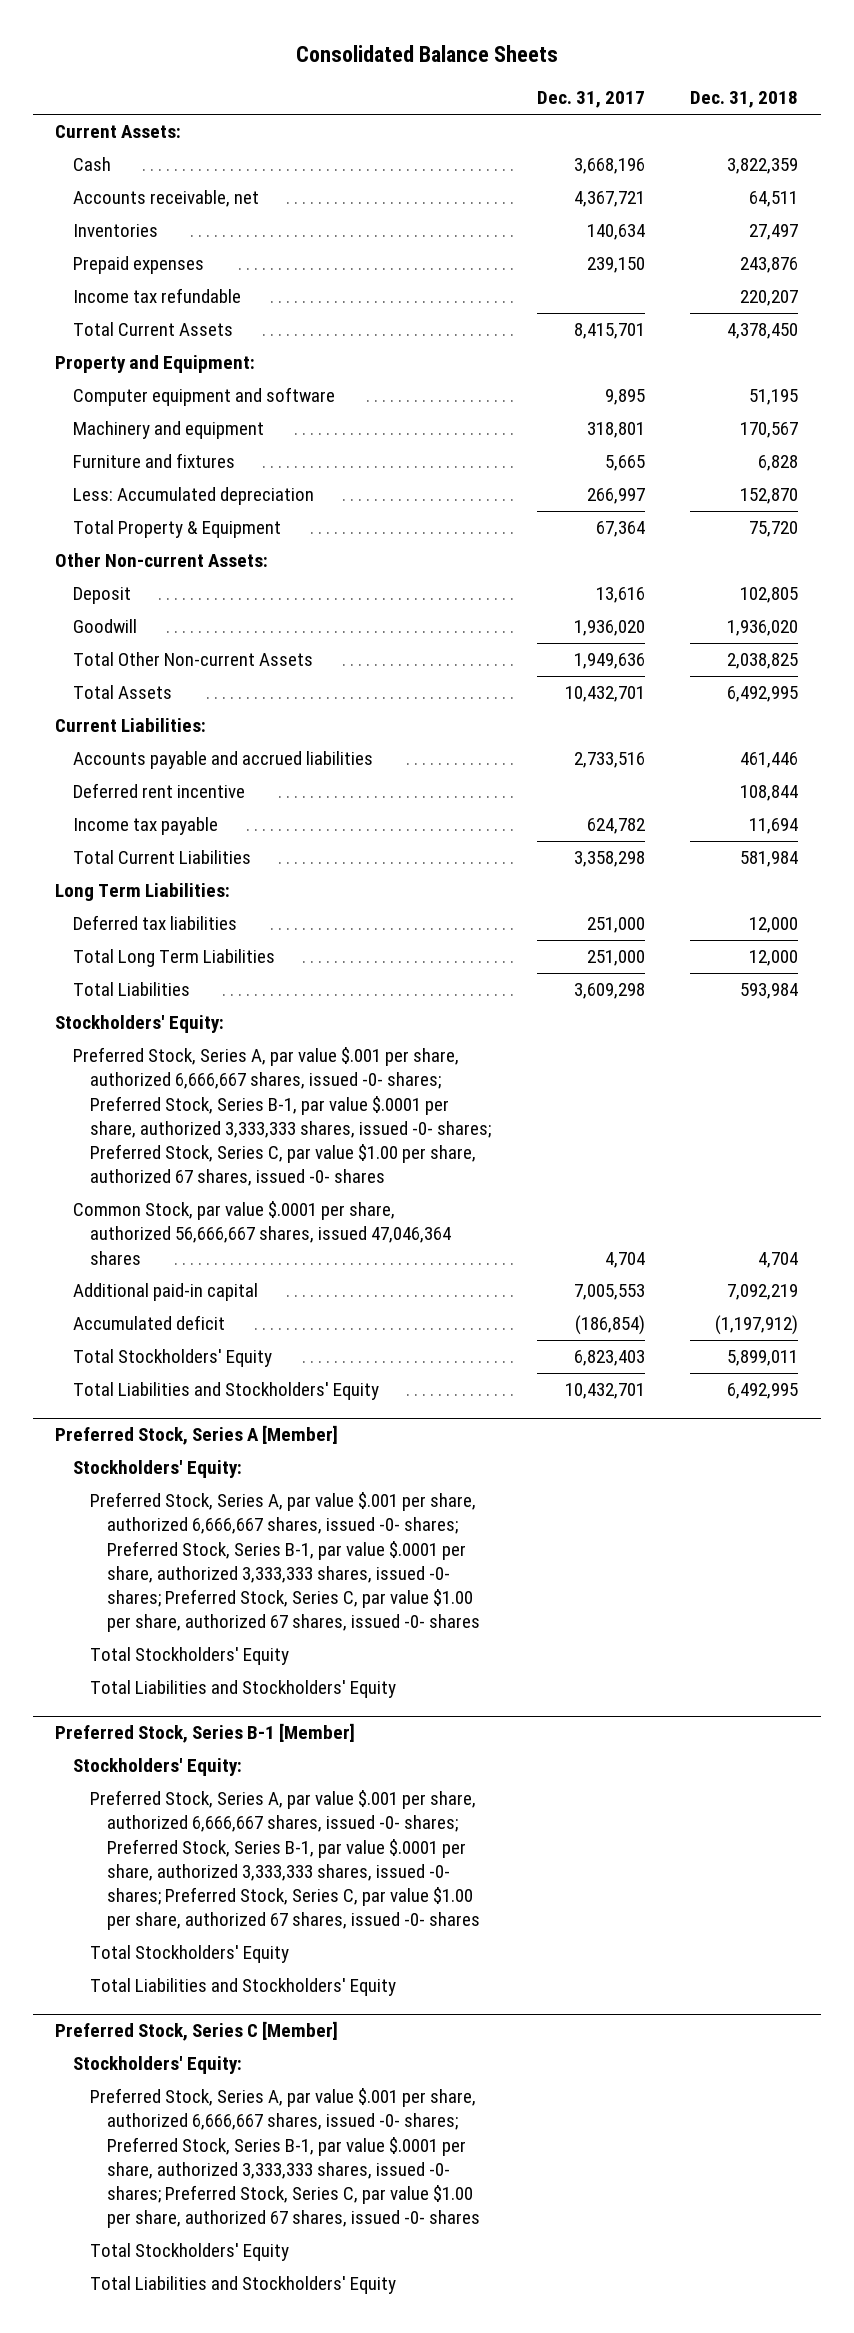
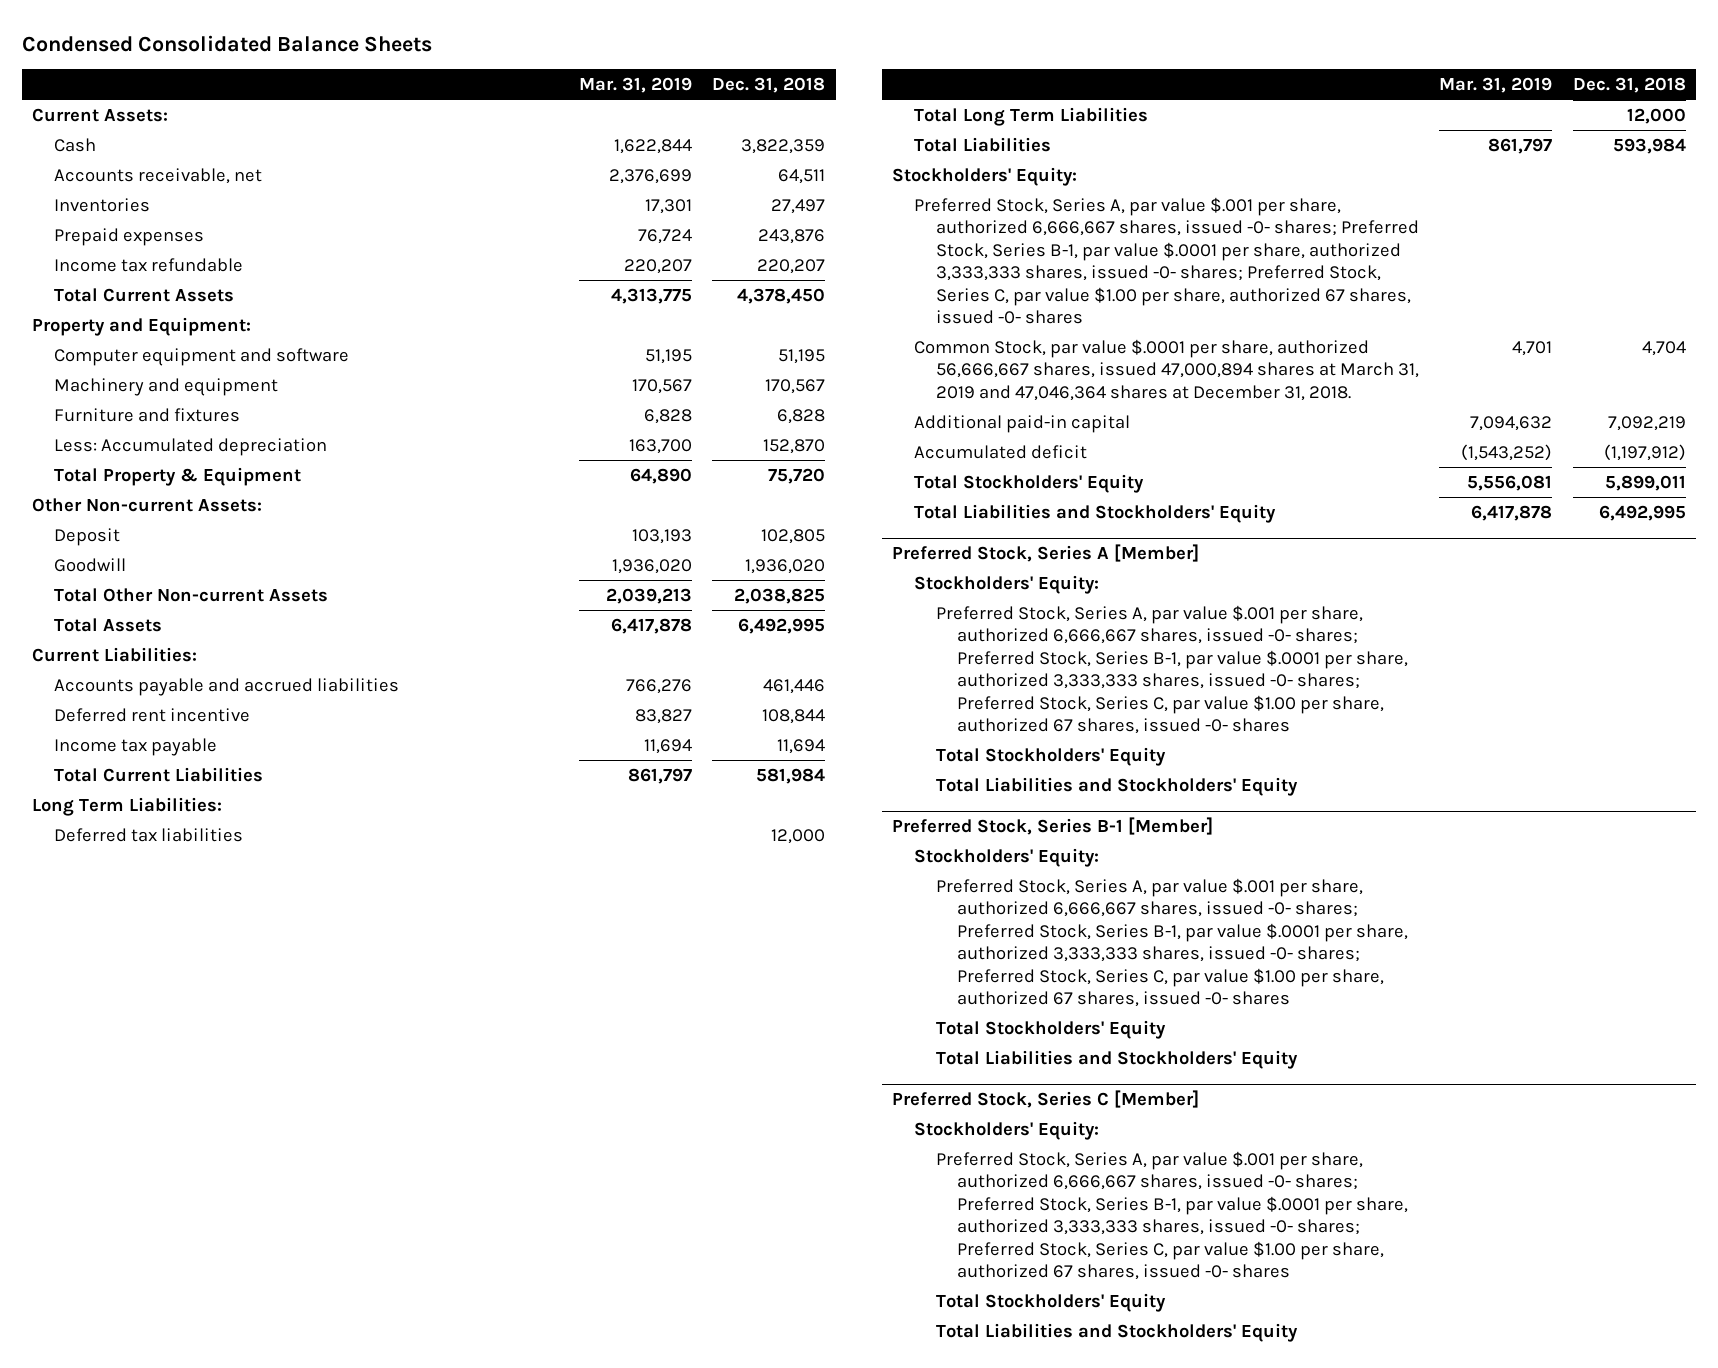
[295,45,558,63] Consolidated Balance Sheets -> [21,34,432,52] Condensed Consolidated Balance Sheets
[536,91,645,109] Dec. 31, 2017 -> none
none -> [578,77,692,94] Mar. 31, 2019
[72,1201,452,1265] Common Stock, par value $.0001 per share, authorized 56,666,667 shares, issued 47,046,364 shares -> [914,338,1419,401] Common Stock, par value $.0001 per share, authorized 56,666,667 shares, issued 47,000,894 shares at March 31, 2019 and 47,046,364 shares at December 31, 2018.

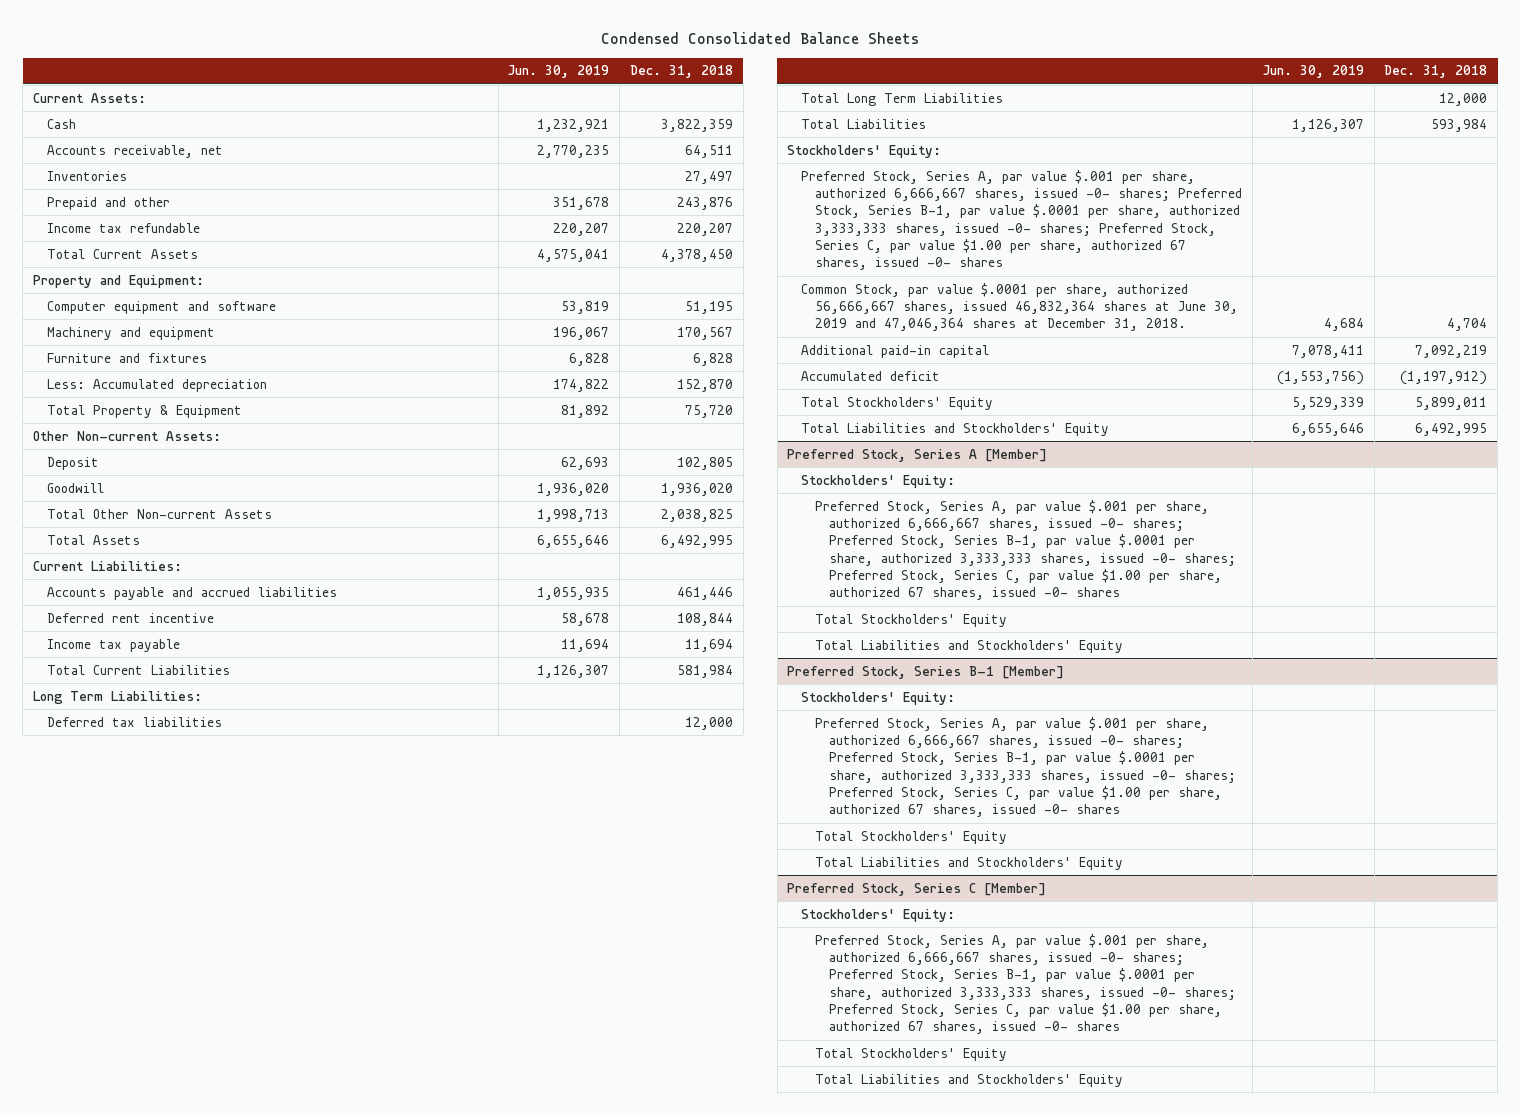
[578,77,692,94] Mar. 31, 2019 -> none
none -> [508,65,610,79] Jun. 30, 2019
[53,227,204,246] Prepaid expenses -> [46,196,170,210] Prepaid and other
[914,338,1419,401] Common Stock, par value $.0001 per share, authorized 56,666,667 shares, issued 47,000,894 shares at March 31, 2019 and 47,046,364 shares at December 31, 2018. -> [801,282,1239,332] Common Stock, par value $.0001 per share, authorized 56,666,667 shares, issued 46,832,364 shares at June 30, 2019 and 47,046,364 shares at December 31, 2018.

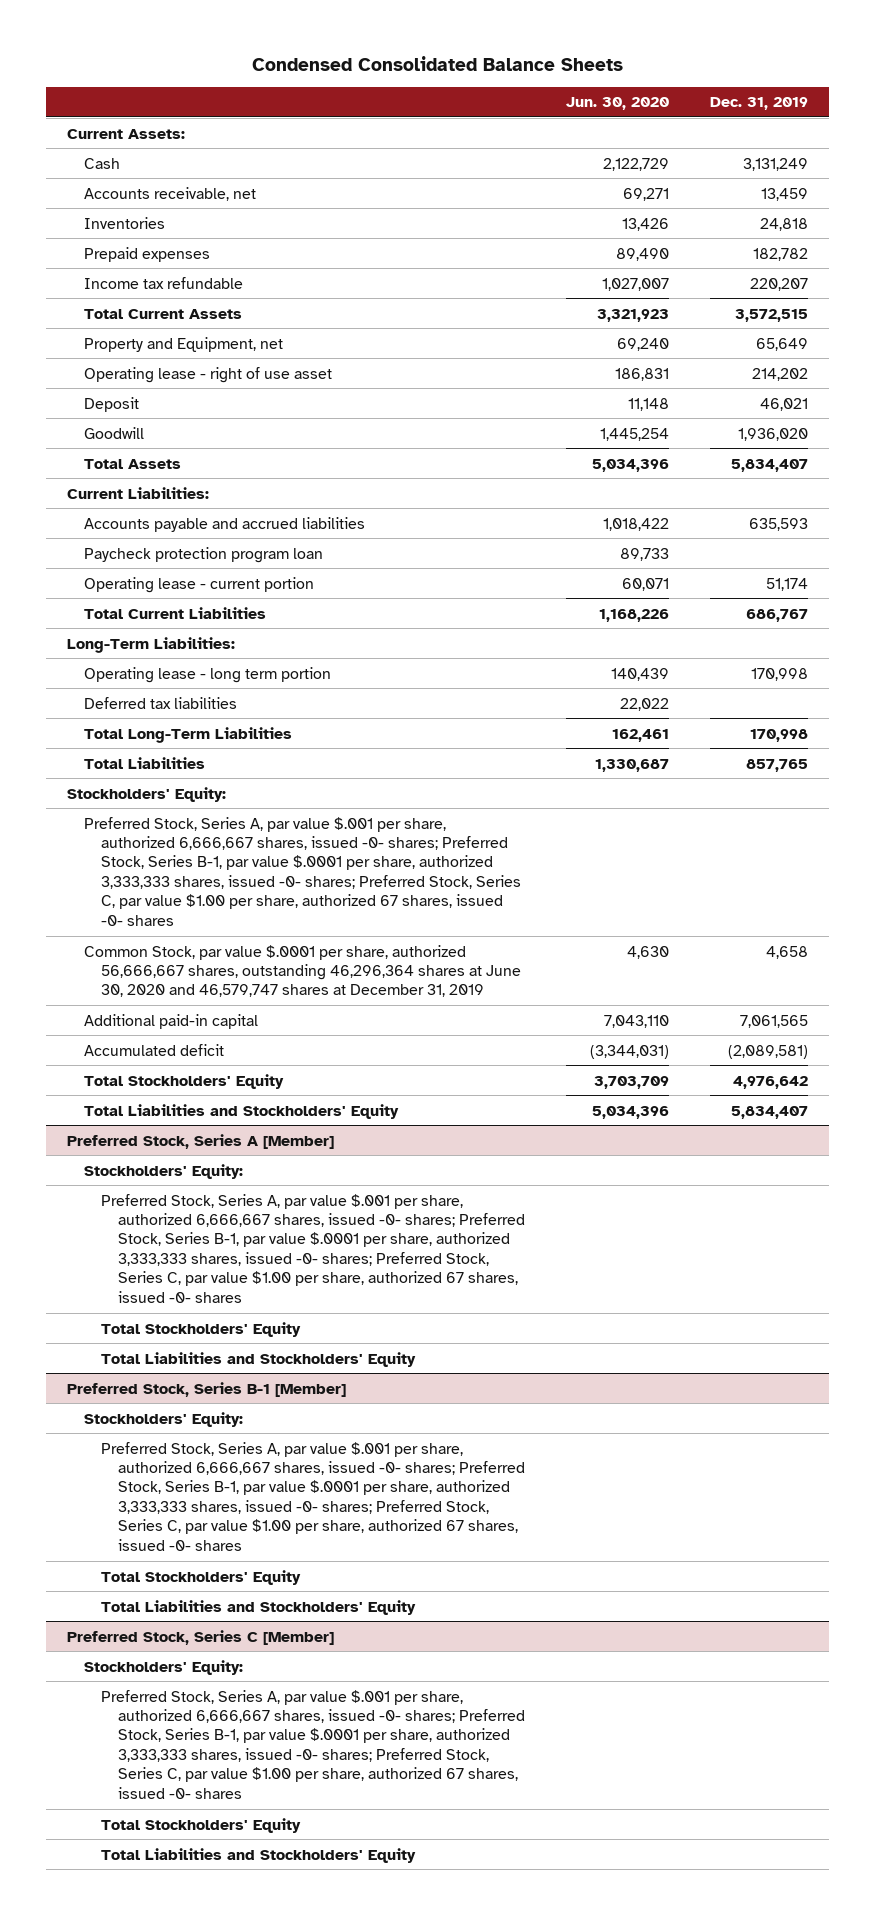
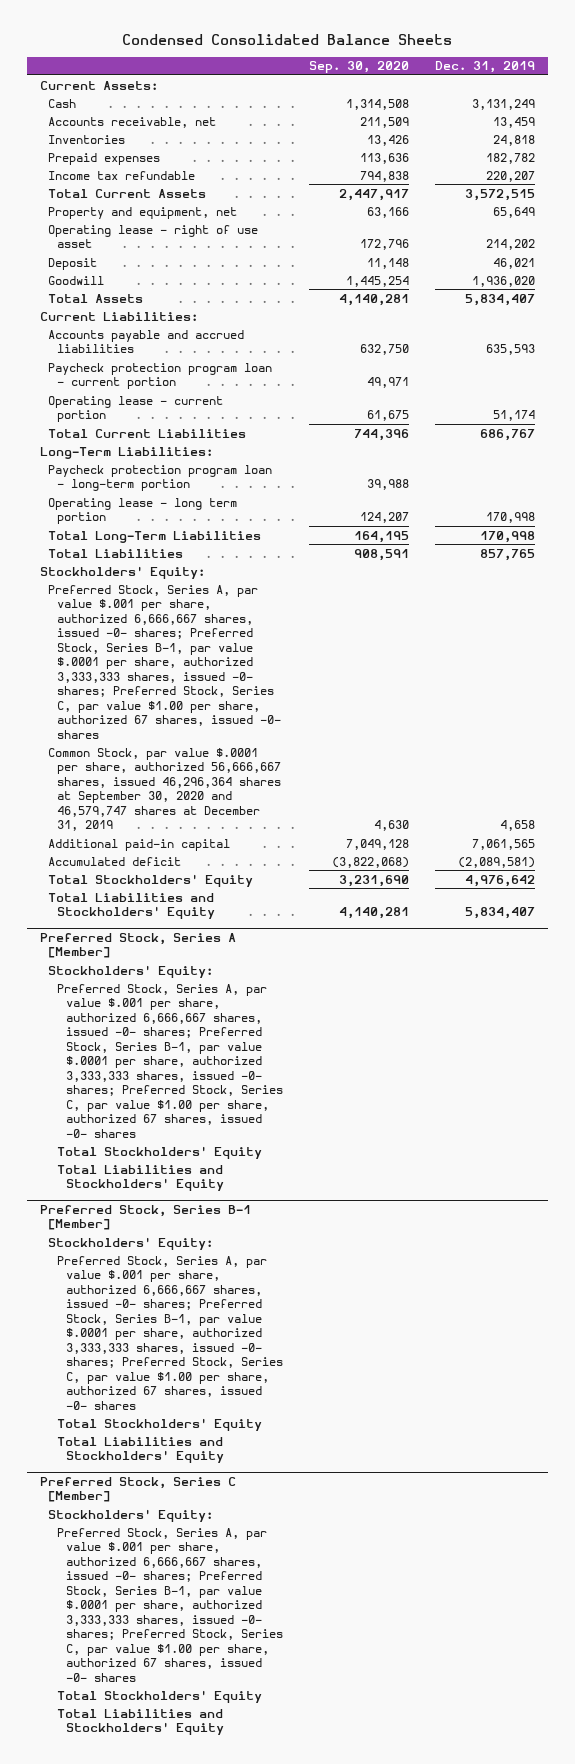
[566,97,670,111] Jun. 30, 2020 -> none
none -> [308,61,409,74] Sep. 30, 2020
[83,336,283,352] Property and Equipment, net -> [48,206,238,219] Property and equipment, net
[83,546,323,563] Paycheck protection program loan -> [48,362,273,390] Paycheck protection program loan - current portion
none -> [48,464,273,492] Paycheck protection program loan - long-term portion
[83,696,237,709] Deferred tax liabilities -> none
[83,944,521,998] Common Stock, par value $.0001 per share, authorized 56,666,667 shares, outstanding 46,296,364 shares at June 30, 2020 and 46,579,747 shares at December 31, 2019 -> [48,747,281,832] Common Stock, par value $.0001 per share, authorized 56,666,667 shares, issued 46,296,364 shares at September 30, 2020 and 46,579,747 shares at December 31, 2019

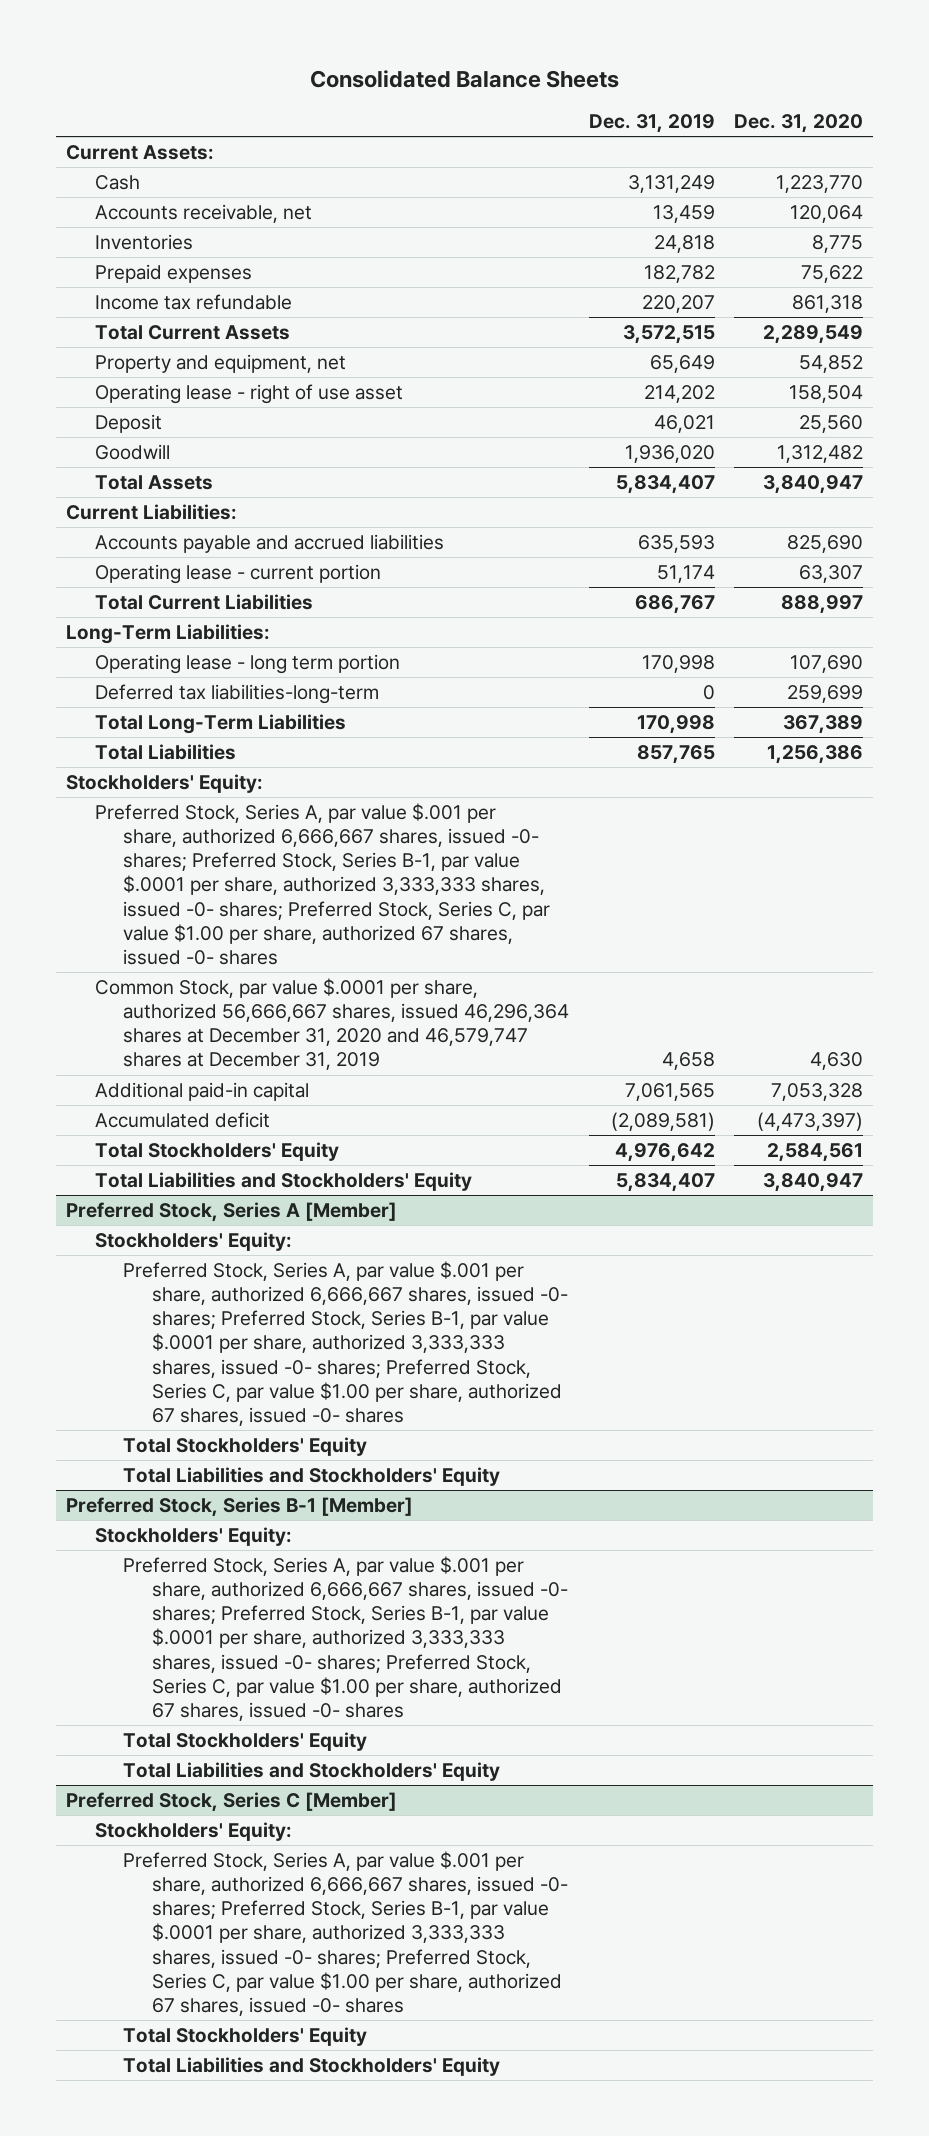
[122,33,453,45] Condensed Consolidated Balance Sheets -> [309,69,619,88] Consolidated Balance Sheets
[308,61,409,74] Sep. 30, 2020 -> none
none -> [734,114,864,134] Dec. 31, 2020
[48,362,273,390] Paycheck protection program loan - current portion -> none
[48,464,273,492] Paycheck protection program loan - long-term portion -> none
none -> [94,684,379,705] Deferred tax liabilities-long-term
[48,747,281,832] Common Stock, par value $.0001 per share, authorized 56,666,667 shares, issued 46,296,364 shares at September 30, 2020 and 46,579,747 shares at December 31, 2019 -> [94,978,570,1071] Common Stock, par value $.0001 per share, authorized 56,666,667 shares, issued 46,296,364 shares at December 31, 2020 and 46,579,747 shares at December 31, 2019

